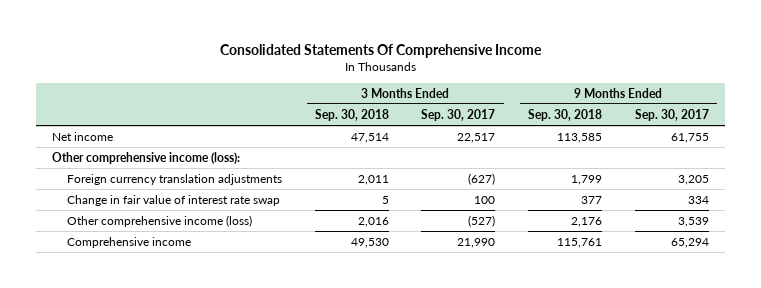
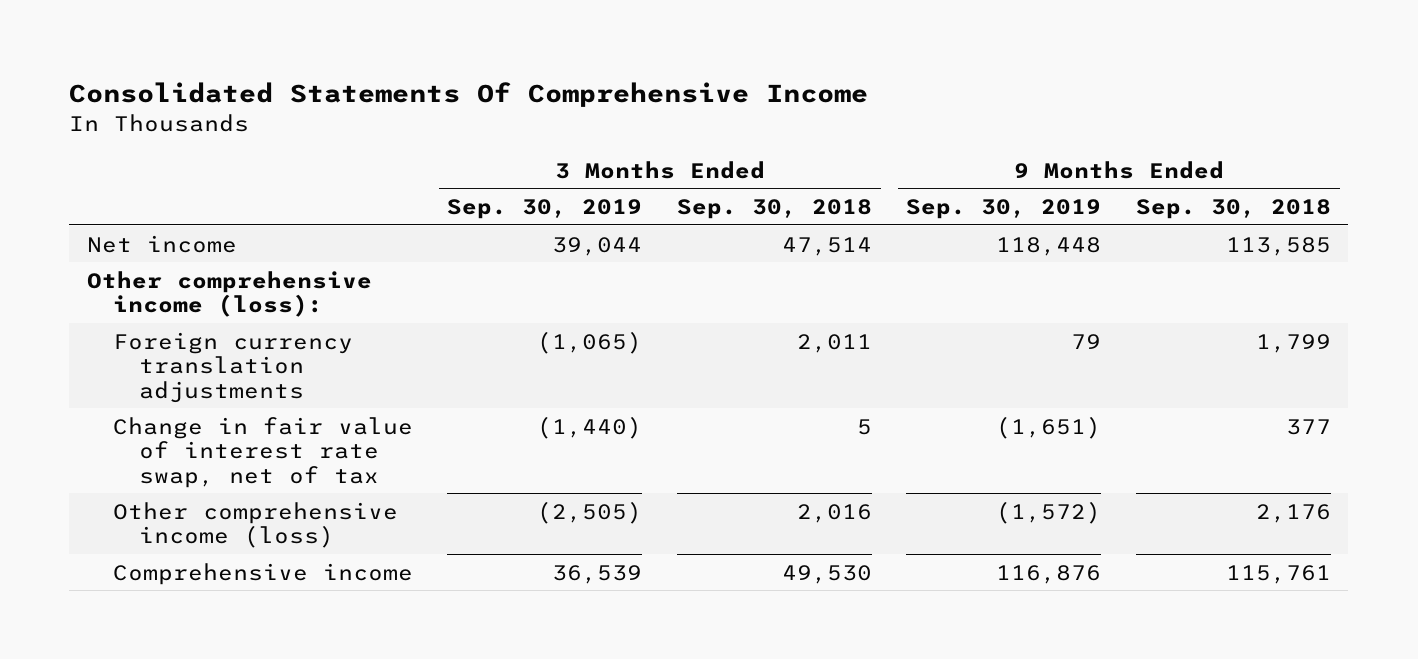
[421,108,496,121] Sep. 30, 2017 -> none
[634,108,709,121] Sep. 30, 2017 -> none
none -> [447,198,643,219] Sep. 30, 2019
none -> [906,198,1102,219] Sep. 30, 2019
[67,194,281,206] Change in fair value of interest rate swap -> [112,416,413,488] Change in fair value of interest rate swap, net of tax

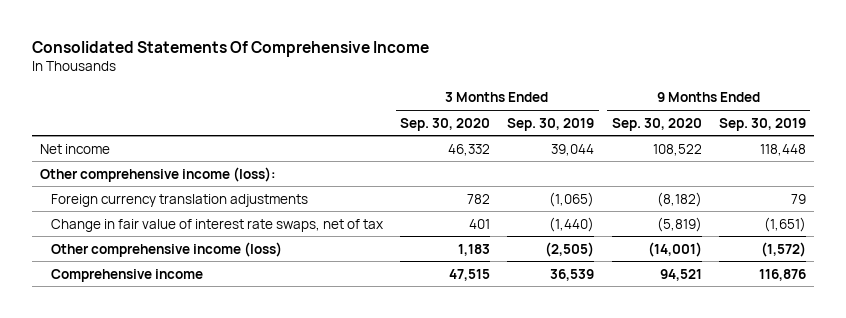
[676,198,872,219] Sep. 30, 2018 -> none
[1136,198,1332,219] Sep. 30, 2018 -> none
none -> [400,117,491,131] Sep. 30, 2020
none -> [611,117,702,131] Sep. 30, 2020
[112,416,413,488] Change in fair value of interest rate swap, net of tax -> [50,218,383,232] Change in fair value of interest rate swaps, net of tax

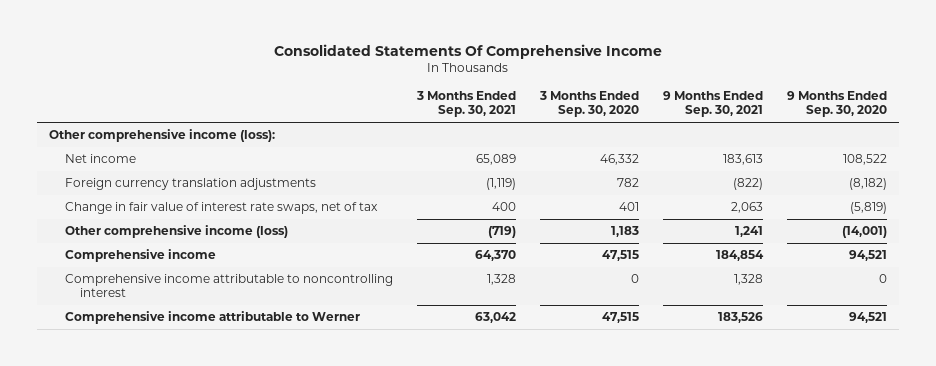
[507,117,595,131] Sep. 30, 2019 -> none
[718,117,806,131] Sep. 30, 2019 -> none
none -> [415,91,516,118] 3 Months Ended Sep. 30, 2021
none -> [663,91,764,118] 9 Months Ended Sep. 30, 2021
[40,143,111,154] Net income -> [64,154,136,164] Net income
none -> [64,274,393,298] Comprehensive income attributable to noncontrolling interest
none -> [64,311,360,325] Comprehensive income attributable to Werner

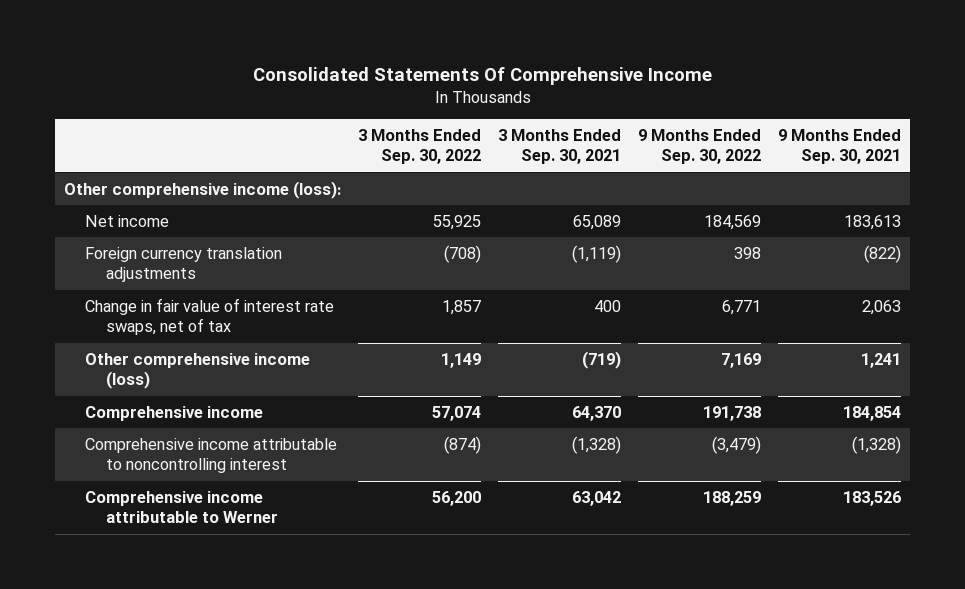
[538,91,639,118] 3 Months Ended Sep. 30, 2020 -> none
[787,91,888,118] 9 Months Ended Sep. 30, 2020 -> none
none -> [358,128,482,165] 3 Months Ended Sep. 30, 2022
none -> [638,128,762,165] 9 Months Ended Sep. 30, 2022
[486,274,516,286] 1,328 -> [572,435,622,454] (1,328)
[734,274,764,286] 1,328 -> [852,435,902,454] (1,328)

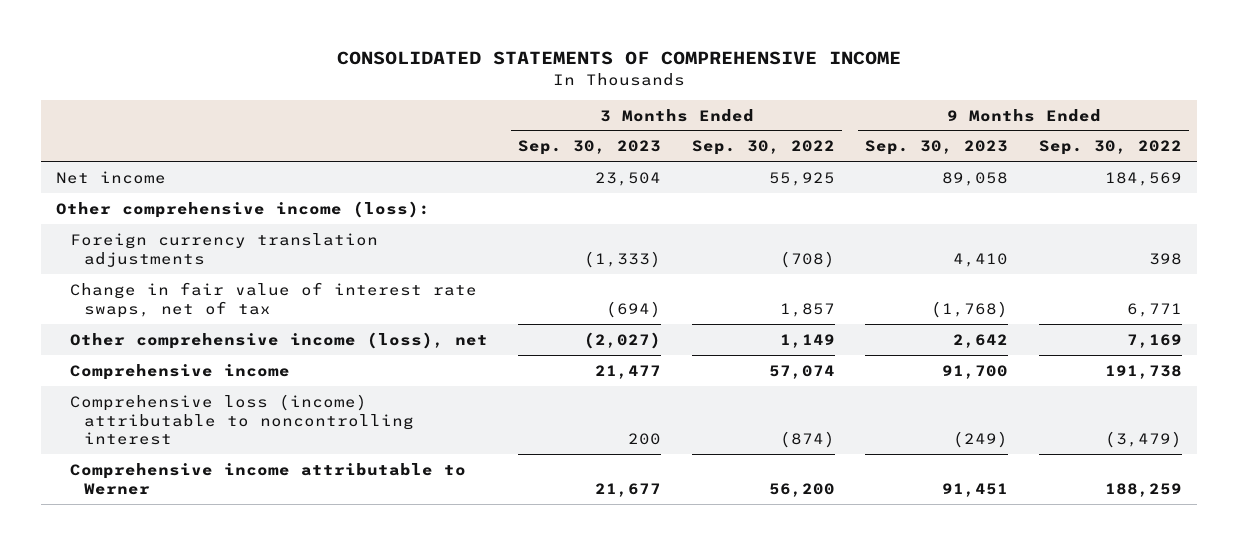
[252,66,712,85] Consolidated Statements Of Comprehensive Income -> [337,51,902,66] CONSOLIDATED STATEMENTS OF COMPREHENSIVE INCOME
[498,128,622,165] 3 Months Ended Sep. 30, 2021 -> none
[778,128,902,165] 9 Months Ended Sep. 30, 2021 -> none
none -> [518,140,662,156] Sep. 30, 2023
none -> [865,140,1009,156] Sep. 30, 2023
[63,180,341,199] Other comprehensive income (loss): -> [56,200,431,218] Other comprehensive income (loss):
[85,352,311,390] Other comprehensive income (loss) -> [69,331,488,349] Other comprehensive income (loss), net
[85,437,338,474] Comprehensive income attributable to noncontrolling interest -> [69,393,414,446] Comprehensive loss (income) attributable to noncontrolling interest

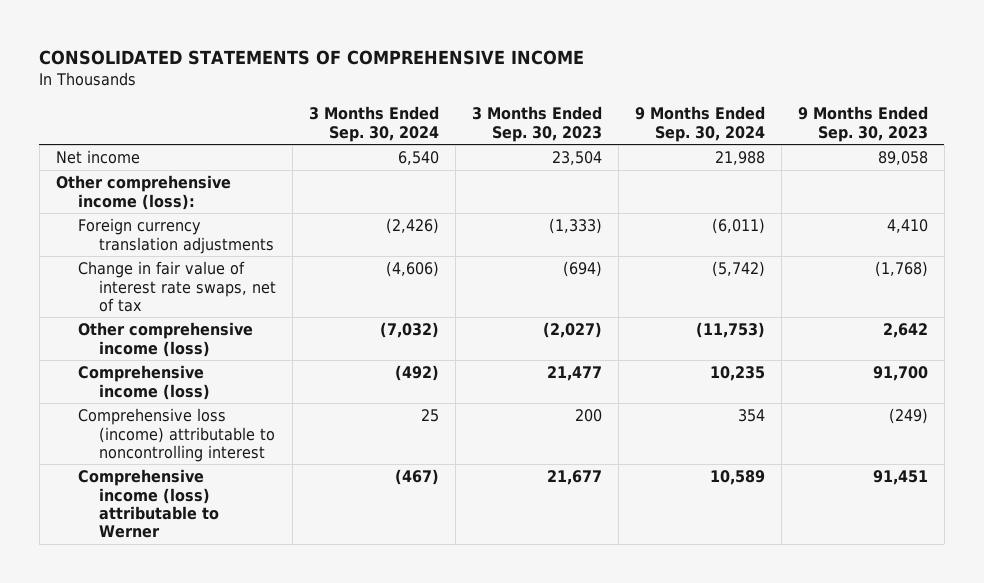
[691,140,835,156] Sep. 30, 2022 -> none
[1038,140,1182,156] Sep. 30, 2022 -> none
none -> [309,106,440,142] 3 Months Ended Sep. 30, 2024
none -> [635,106,766,142] 9 Months Ended Sep. 30, 2024
[69,331,488,349] Other comprehensive income (loss), net -> [77,322,253,357] Other comprehensive income (loss)
[69,363,290,380] Comprehensive income -> [77,365,211,400] Comprehensive income (loss)
[69,462,466,495] Comprehensive income attributable to Werner -> [77,469,220,539] Comprehensive income (loss) attributable to Werner

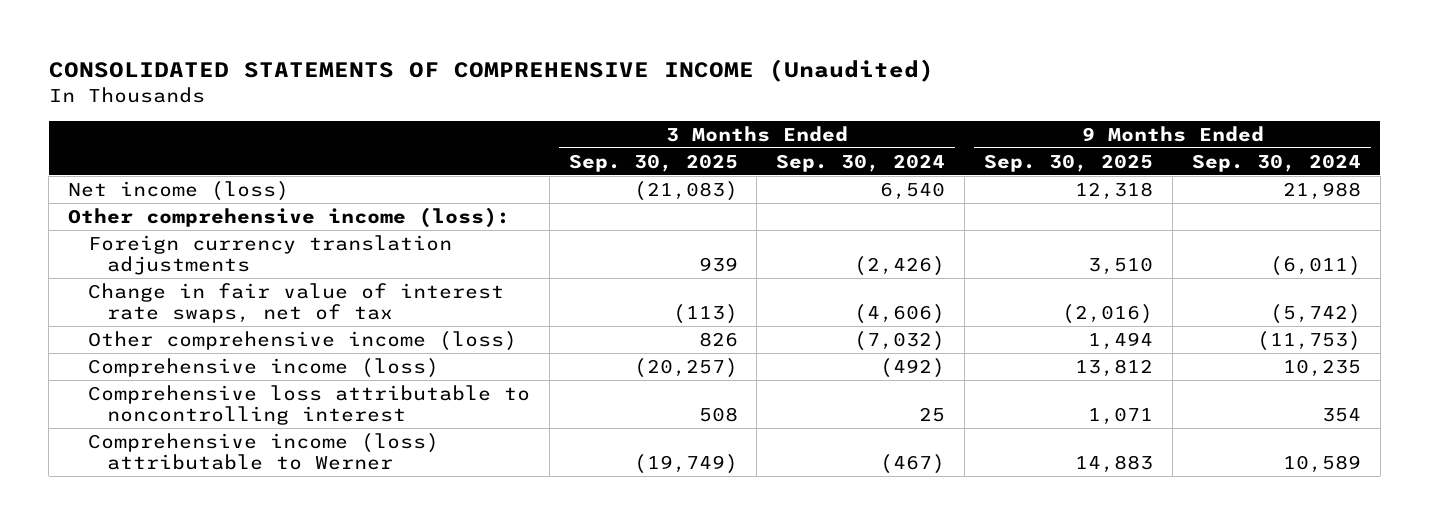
[39,49,585,65] CONSOLIDATED STATEMENTS OF COMPREHENSIVE INCOME -> [48,59,934,83] CONSOLIDATED STATEMENTS OF COMPREHENSIVE INCOME (Unaudited)
[472,106,603,142] 3 Months Ended Sep. 30, 2023 -> none
[797,106,928,142] 9 Months Ended Sep. 30, 2023 -> none
none -> [568,153,738,172] Sep. 30, 2025
none -> [984,153,1154,172] Sep. 30, 2025
[55,150,140,165] Net income -> [68,180,290,201] Net income (loss)
[77,408,276,462] Comprehensive loss (income) attributable to noncontrolling interest -> [87,384,530,426] Comprehensive loss attributable to noncontrolling interest

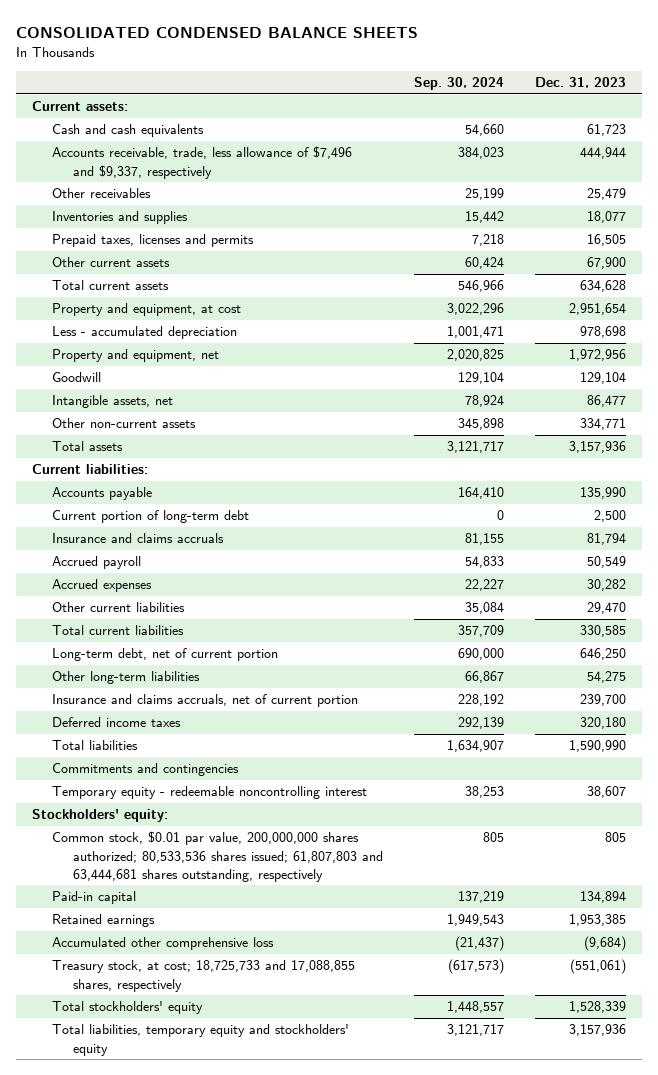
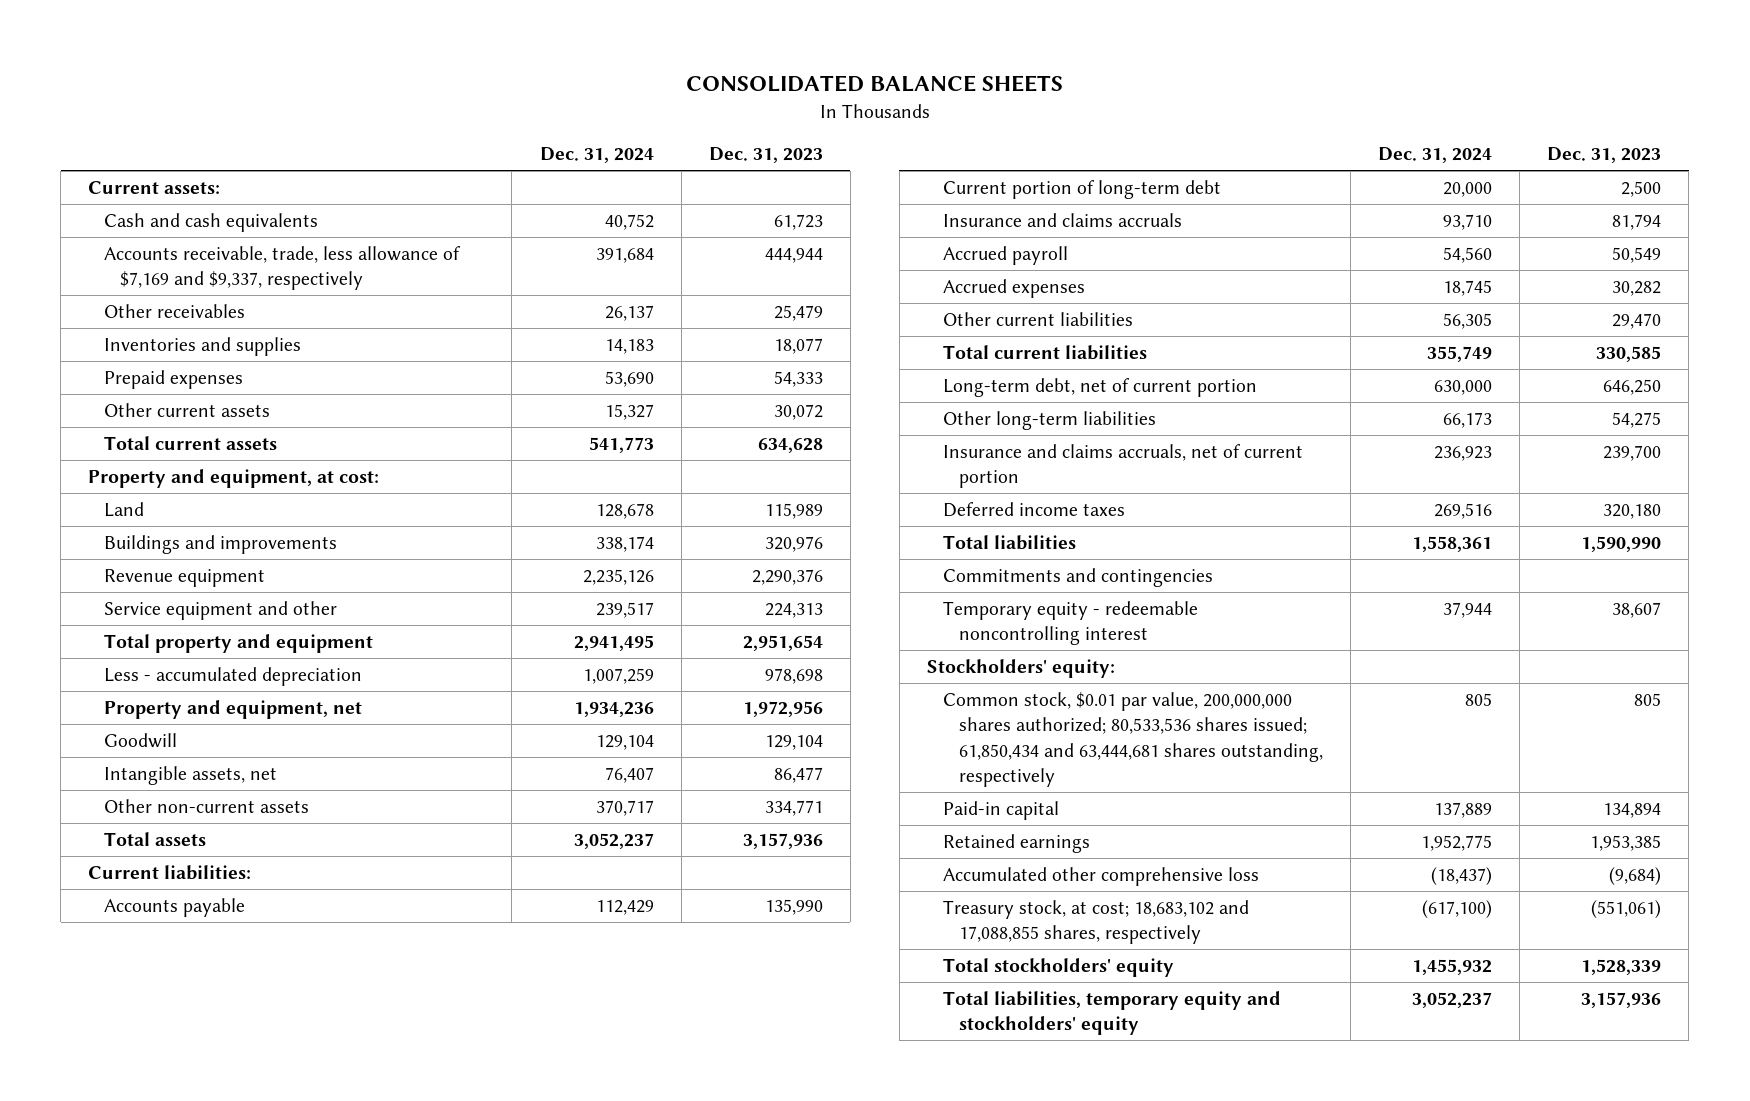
[16,26,419,38] CONSOLIDATED CONDENSED BALANCE SHEETS -> [685,75,1063,93] CONSOLIDATED BALANCE SHEETS
[413,77,504,91] Sep. 30, 2024 -> none
none -> [539,147,654,164] Dec. 31, 2024
[52,146,353,179] Accounts receivable, trade, less allowance of $7,496 and $9,337, respectively -> [104,245,462,291] Accounts receivable, trade, less allowance of $7,169 and $9,337, respectively
[52,234,255,248] Prepaid taxes, licenses and permits -> none
none -> [104,369,244,389] Prepaid expenses
[586,257,626,270] 67,900 -> [773,403,823,420] 30,072
none -> [88,468,380,488] Property and equipment, at cost:
none -> [104,501,145,517] Land
none -> [104,534,338,554] Buildings and improvements
none -> [104,568,266,587] Revenue equipment
none -> [104,600,338,620] Service equipment and other
[52,303,242,317] Property and equipment, at cost -> [104,633,374,653] Total property and equipment
[52,831,383,882] Common stock, $0.01 par value, 200,000,000 shares authorized; 80,533,536 shares issued; 61,807,803 and 63,444,681 shares outstanding, respectively -> [943,691,1324,788] Common stock, $0.01 par value, 200,000,000 shares authorized; 80,533,536 shares issued; 61,850,434 and 63,444,681 shares outstanding, respectively
[52,960,356,992] Treasury stock, at cost; 18,725,733 and 17,088,855 shares, respectively -> [943,899,1250,945] Treasury stock, at cost; 18,683,102 and 17,088,855 shares, respectively

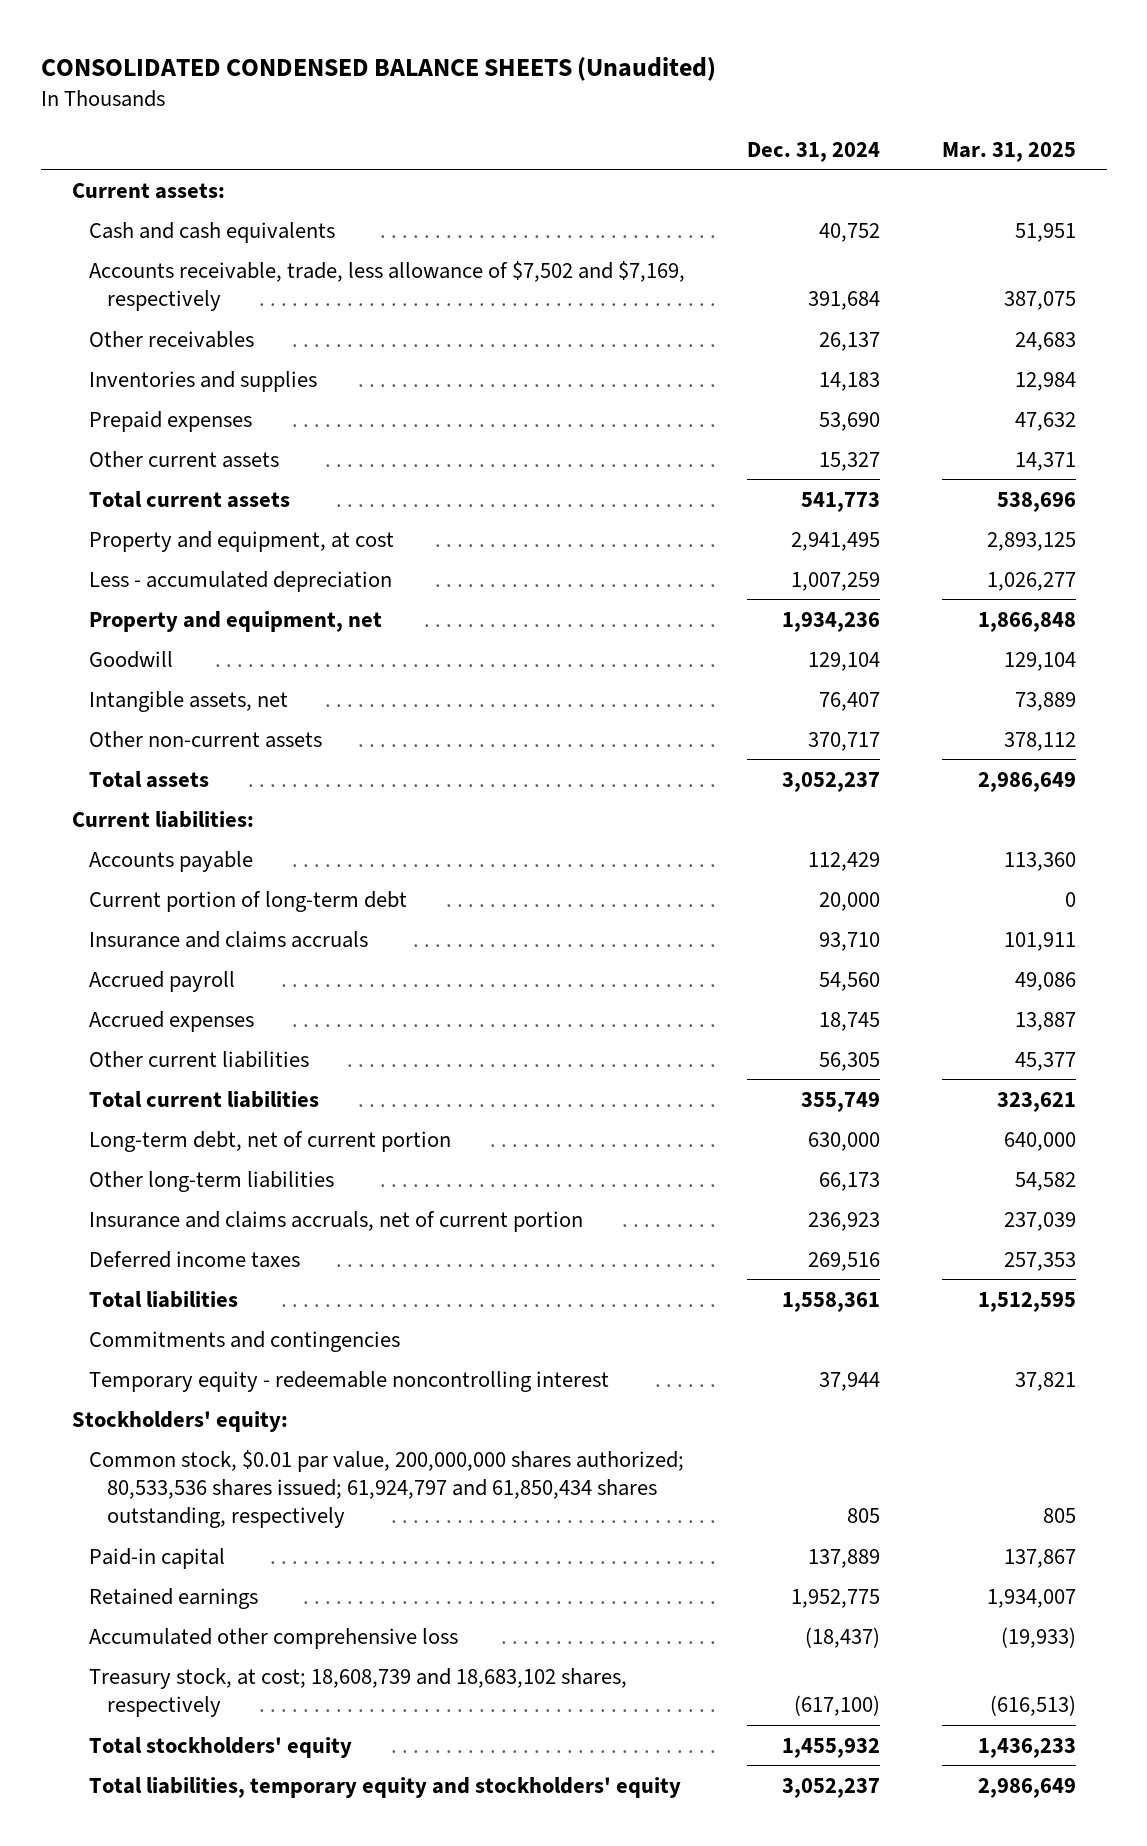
[685,75,1063,93] CONSOLIDATED BALANCE SHEETS -> [40,56,716,81] CONSOLIDATED CONDENSED BALANCE SHEETS (Unaudited)
[708,147,823,164] Dec. 31, 2023 -> none
none -> [941,141,1076,162] Mar. 31, 2025
[104,245,462,291] Accounts receivable, trade, less allowance of $7,169 and $9,337, respectively -> [89,260,686,311] Accounts receivable, trade, less allowance of $7,502 and $7,169, respectively
[88,468,380,488] Property and equipment, at cost: -> none
[104,501,145,517] Land -> none
[104,534,338,554] Buildings and improvements -> none
[104,568,266,587] Revenue equipment -> none
[104,600,338,620] Service equipment and other -> none
[104,633,374,653] Total property and equipment -> [89,530,395,552] Property and equipment, at cost
[943,691,1324,788] Common stock, $0.01 par value, 200,000,000 shares authorized; 80,533,536 shares issued; 61,850,434 and 63,444,681 shares outstanding, respectively -> [89,1449,685,1528] Common stock, $0.01 par value, 200,000,000 shares authorized; 80,533,536 shares issued; 61,924,797 and 61,850,434 shares outstanding, respectively
[943,899,1250,945] Treasury stock, at cost; 18,683,102 and 17,088,855 shares, respectively -> [89,1667,628,1717] Treasury stock, at cost; 18,608,739 and 18,683,102 shares, respectively

